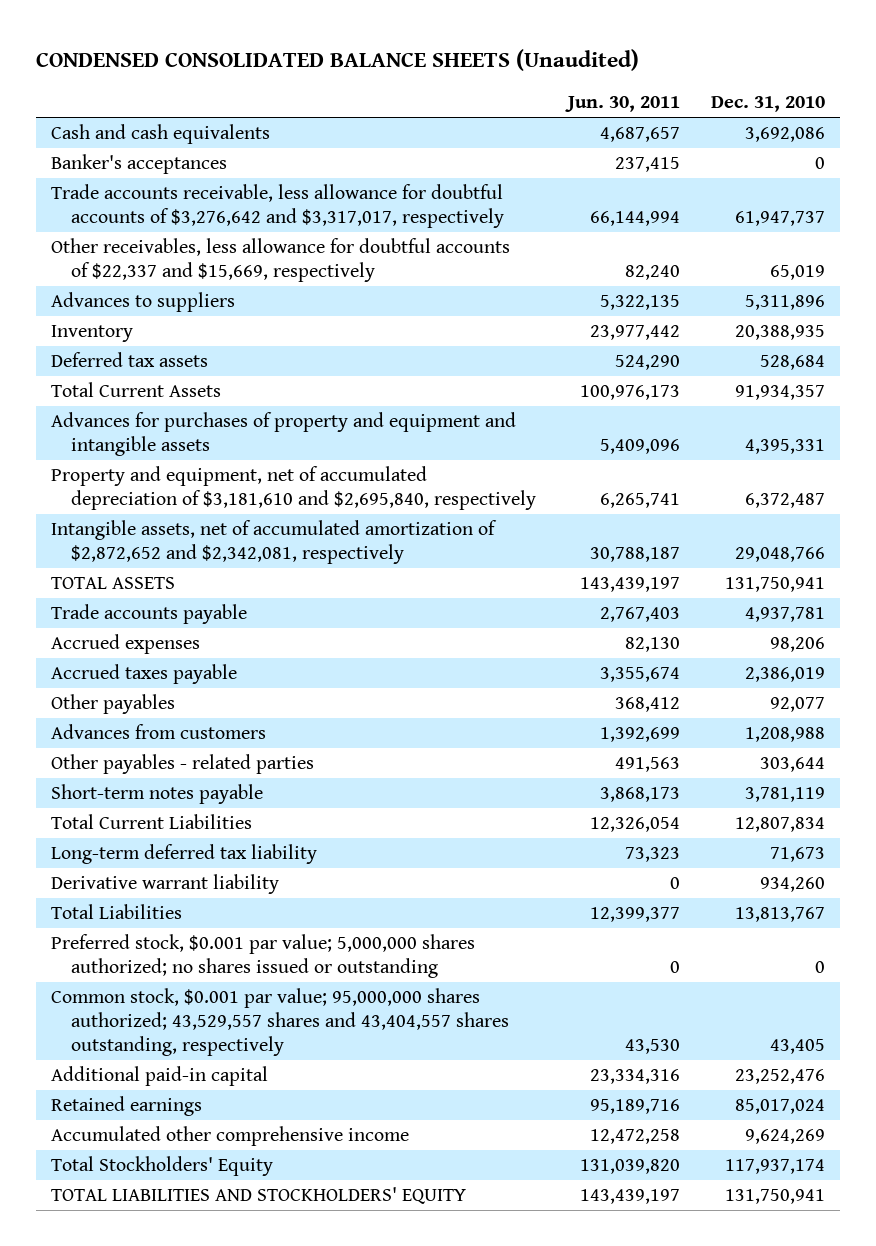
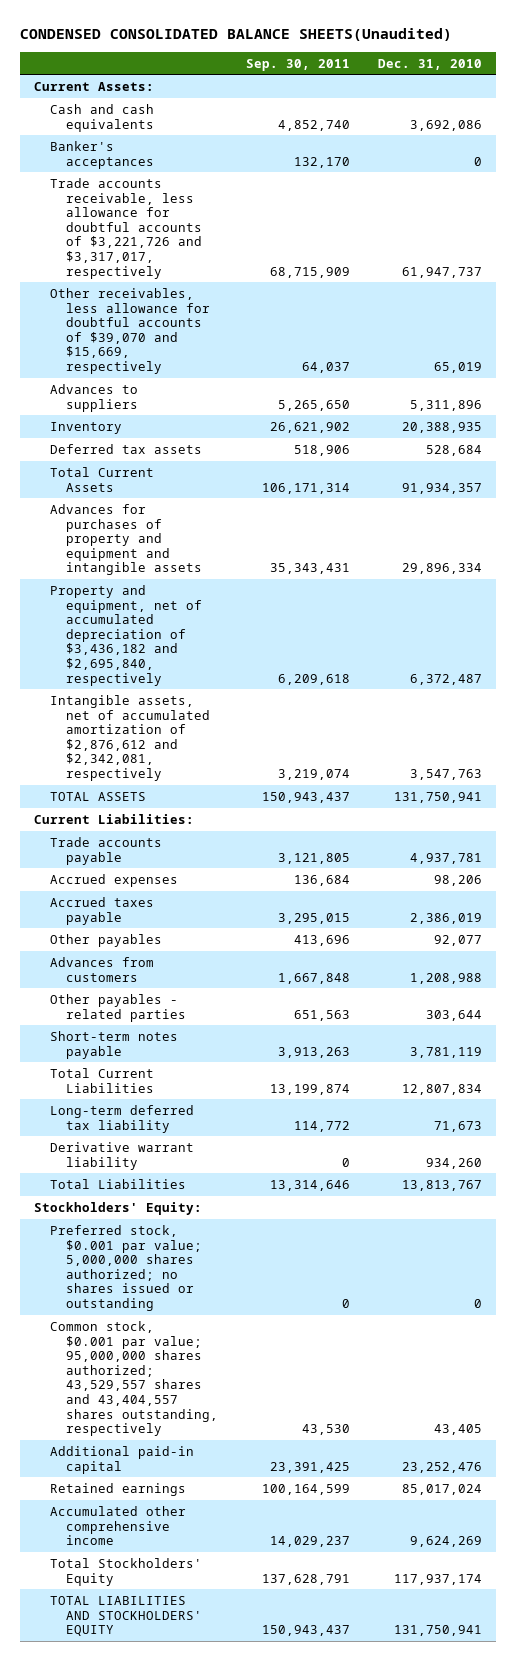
[35,48,639,71] CONDENSED CONSOLIDATED BALANCE SHEETS (Unaudited) -> [19,28,452,42] CONDENSED CONSOLIDATED BALANCE SHEETS(Unaudited)
[564,96,680,113] Jun. 30, 2011 -> none
none -> [245,58,350,71] Sep. 30, 2011
none -> [33,81,154,91] Current Assets:
[51,184,505,229] Trade accounts receivable, less allowance for doubtful accounts of $3,276,642 and $3,317,017, respectively -> [49,177,202,279] Trade accounts receivable, less allowance for doubtful accounts of $3,221,726 and $3,317,017, respectively
[51,238,511,283] Other receivables, less allowance for doubtful accounts of $22,337 and $15,669, respectively -> [49,287,210,375] Other receivables, less allowance for doubtful accounts of $39,070 and $15,669, respectively
[744,439,825,455] 4,395,331 -> [402,563,483,575] 29,896,334
[51,466,537,511] Property and equipment, net of accumulated depreciation of $3,181,610 and $2,695,840, respectively -> [49,584,202,686] Property and equipment, net of accumulated depreciation of $3,436,182 and $2,695,840, respectively
[51,520,498,565] Intangible assets, net of accumulated amortization of $2,872,652 and $2,342,081, respectively -> [49,694,210,782] Intangible assets, net of accumulated amortization of $2,876,612 and $2,342,081, respectively
[734,547,825,563] 29,048,766 -> [410,769,483,781] 3,547,763
none -> [33,813,194,824] Current Liabilities:
none -> [33,1201,202,1215] Stockholders' Equity:

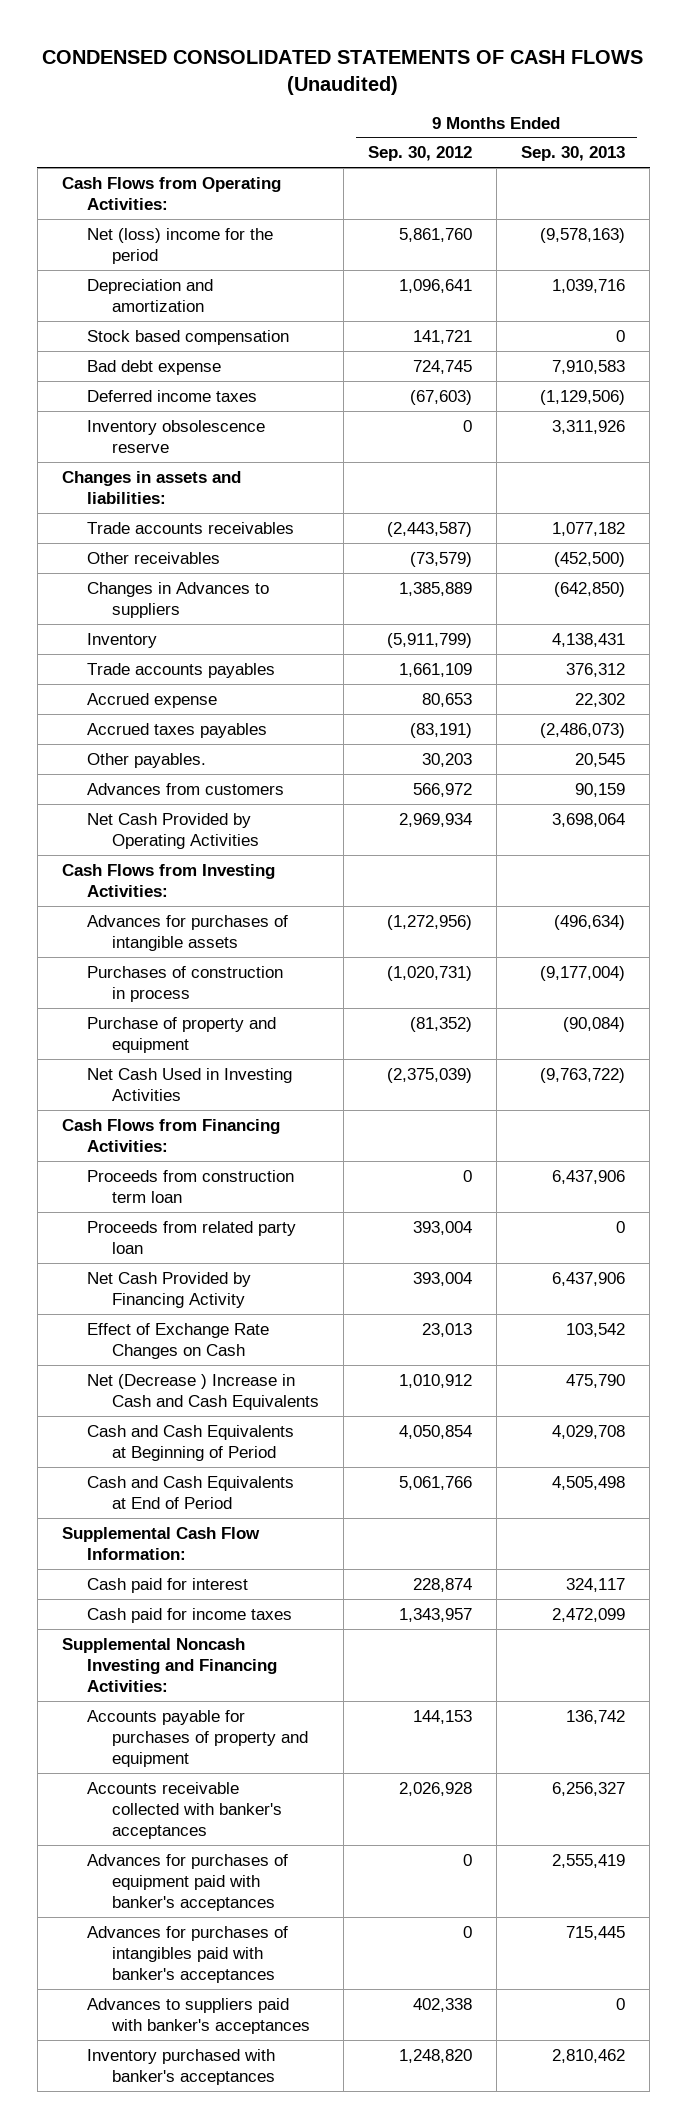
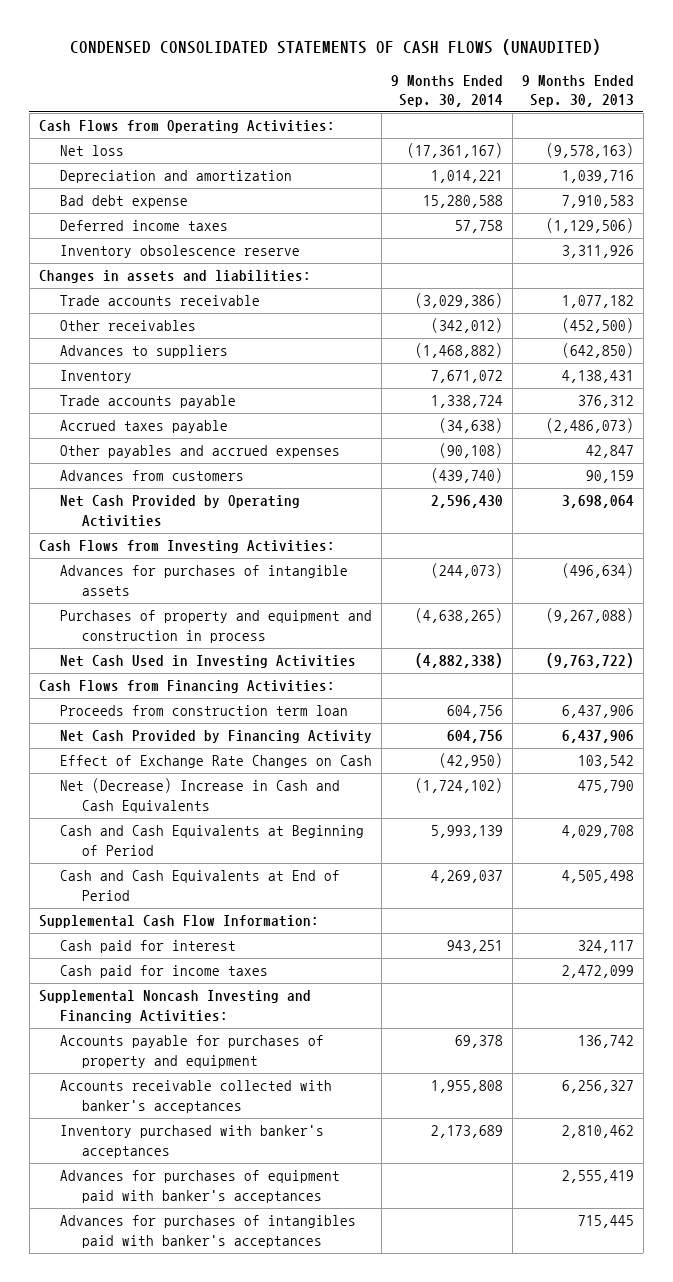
[42,49,644,95] CONDENSED CONSOLIDATED STATEMENTS OF CASH FLOWS (Unaudited) -> [70,39,602,56] CONDENSED CONSOLIDATED STATEMENTS OF CASH FLOWS (UNAUDITED)
[367,146,472,162] Sep. 30, 2012 -> none
none -> [391,74,504,108] 9 Months Ended Sep. 30, 2014
[86,227,273,264] Net (loss) income for the period -> [60,145,125,157] Net loss
[86,329,289,345] Stock based compensation -> none
[86,521,294,534] Trade accounts receivables -> [60,295,261,307] Trade accounts receivable
[86,581,269,618] Changes in Advances to suppliers -> [60,345,229,359] Advances to suppliers
[86,692,217,708] Accrued expense -> none
[86,752,206,768] Other payables. -> none
[86,662,275,678] Trade accounts payables -> [60,395,237,409] Trade accounts payable
[86,722,267,738] Accrued taxes payables -> [60,420,229,434] Accrued taxes payable
none -> [60,445,341,459] Other payables and accrued expenses
[86,965,283,1002] Purchases of construction in process -> none
[86,1016,276,1053] Purchase of property and equipment -> [60,610,373,643] Purchases of property and equipment and construction in process
[563,1016,626,1032] (90,084) -> [546,608,635,624] (9,267,088)
[86,1220,296,1254] Proceeds from related party loan -> none
[86,1373,319,1410] Net (Decrease ) Increase in Cash and Cash Equivalents -> [60,778,341,813] Net (Decrease) Increase in Cash and Cash Equivalents
[86,2048,275,2085] Inventory purchased with banker's acceptances -> [60,1125,325,1158] Inventory purchased with banker's acceptances
[86,1997,310,2034] Advances to suppliers paid with banker's acceptances -> none

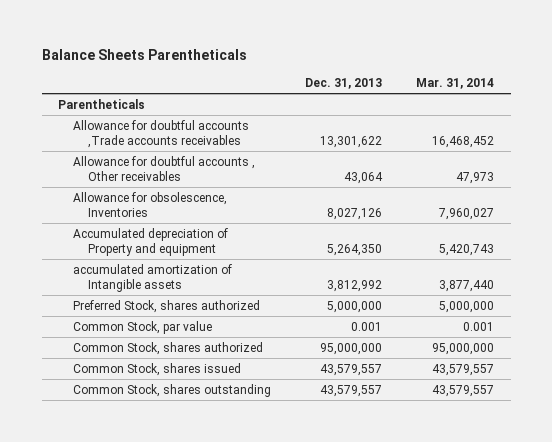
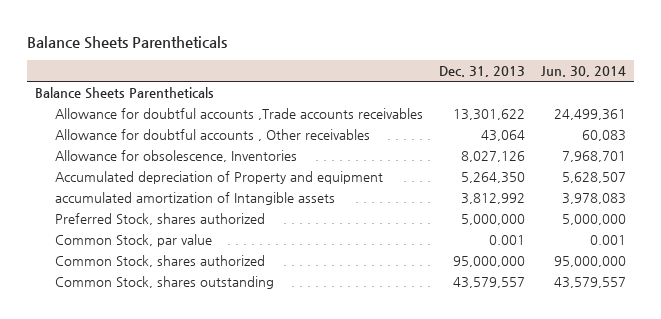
[415,78,494,90] Mar. 31, 2014 -> none
none -> [541,66,627,78] Jun. 30, 2014
[58,98,146,109] Parentheticals -> none
none -> [34,87,214,100] Balance Sheets Parentheticals
[73,362,242,376] Common Stock, shares issued -> none

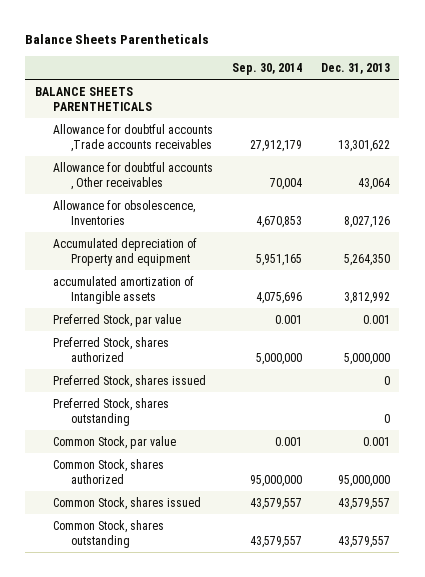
[541,66,627,78] Jun. 30, 2014 -> none
none -> [231,62,302,75] Sep. 30, 2014
[34,87,214,100] Balance Sheets Parentheticals -> [34,86,153,111] BALANCE SHEETS PARENTHETICALS
none -> [53,313,182,327] Preferred Stock, par value
none -> [53,374,207,388] Preferred Stock, shares issued
none -> [53,397,170,426] Preferred Stock, shares outstanding
none -> [53,496,202,510] Common Stock, shares issued

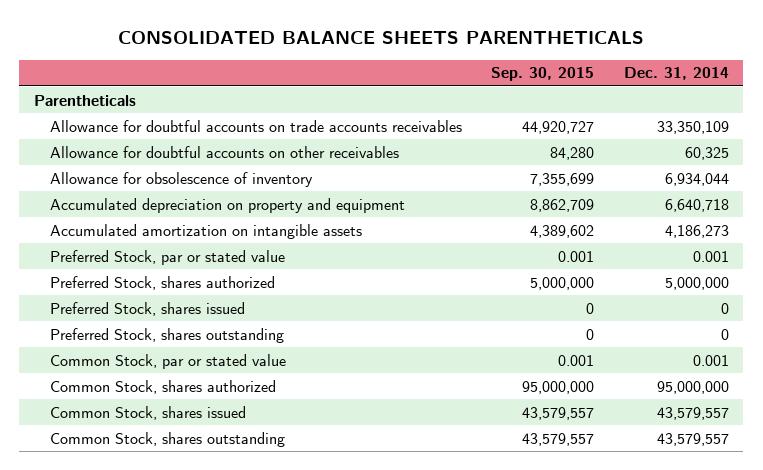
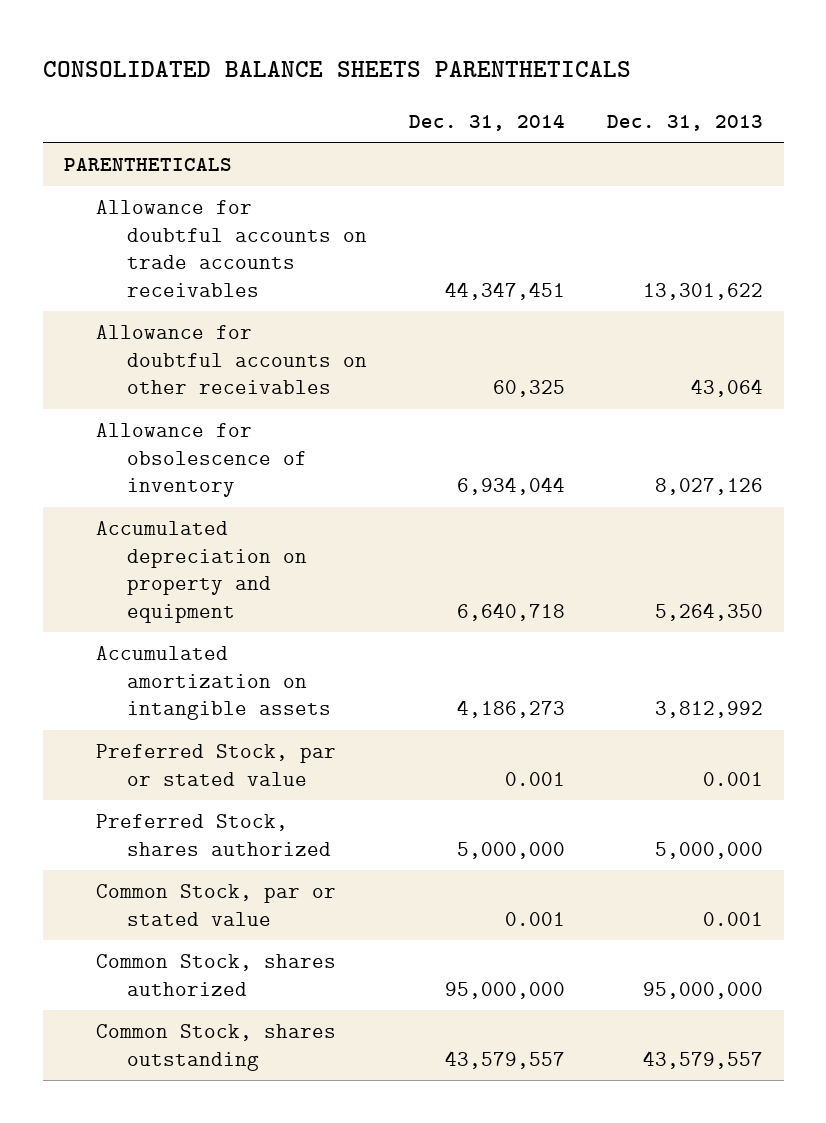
[491,67,595,82] Sep. 30, 2015 -> none
none -> [606,114,763,131] Dec. 31, 2013
[34,94,137,106] Parentheticals -> [63,158,232,172] PARENTHETICALS
[656,120,729,134] 33,350,109 -> [445,281,566,300] 44,347,451
[49,301,245,316] Preferred Stock, shares issued -> none
[49,327,284,343] Preferred Stock, shares outstanding -> none
[49,405,246,420] Common Stock, shares issued -> none

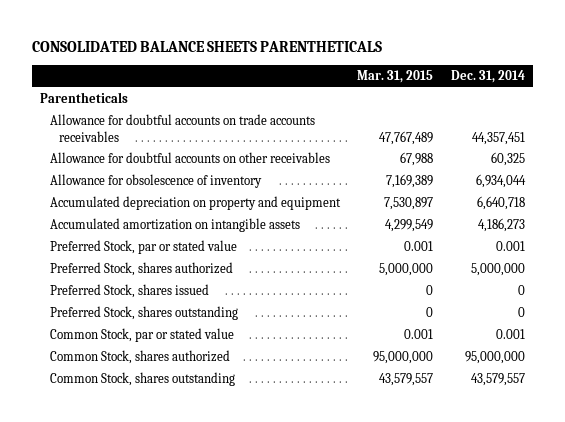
[606,114,763,131] Dec. 31, 2013 -> none
none -> [357,70,434,84] Mar. 31, 2015
[63,158,232,172] PARENTHETICALS -> [40,92,129,104] Parentheticals
[445,281,566,300] 44,347,451 -> [471,131,525,145] 44,357,451
none -> [49,284,209,299] Preferred Stock, shares issued
none -> [49,306,238,321] Preferred Stock, shares outstanding

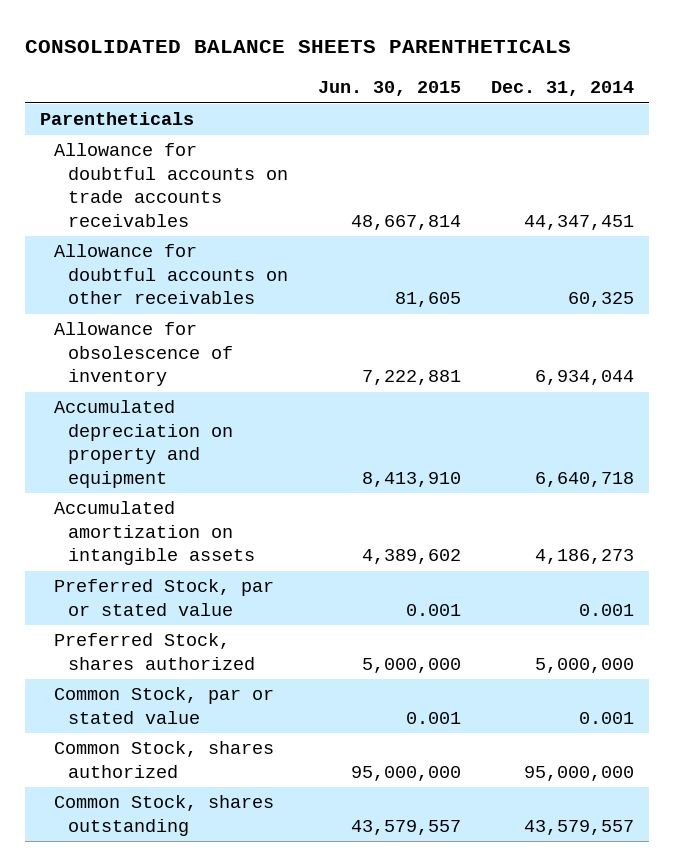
[357,70,434,84] Mar. 31, 2015 -> none
none -> [318,81,462,97] Jun. 30, 2015
[471,131,525,145] 44,357,451 -> [524,214,635,230] 44,347,451
[49,284,209,299] Preferred Stock, shares issued -> none
[49,306,238,321] Preferred Stock, shares outstanding -> none

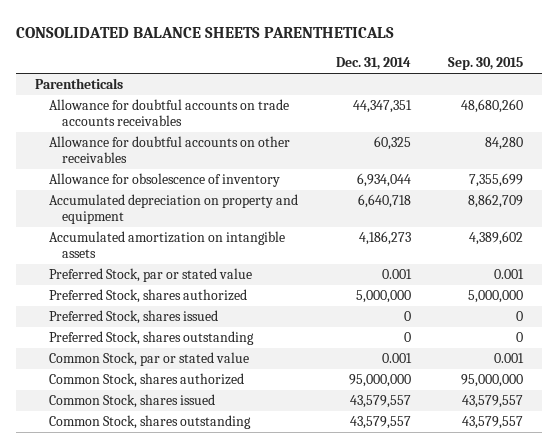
[318,81,462,97] Jun. 30, 2015 -> none
none -> [448,57,524,71] Sep. 30, 2015
[524,214,635,230] 44,347,451 -> [352,100,412,114] 44,347,351
none -> [48,310,218,325] Preferred Stock, shares issued
none -> [48,331,254,346] Preferred Stock, shares outstanding
none -> [48,394,215,409] Common Stock, shares issued

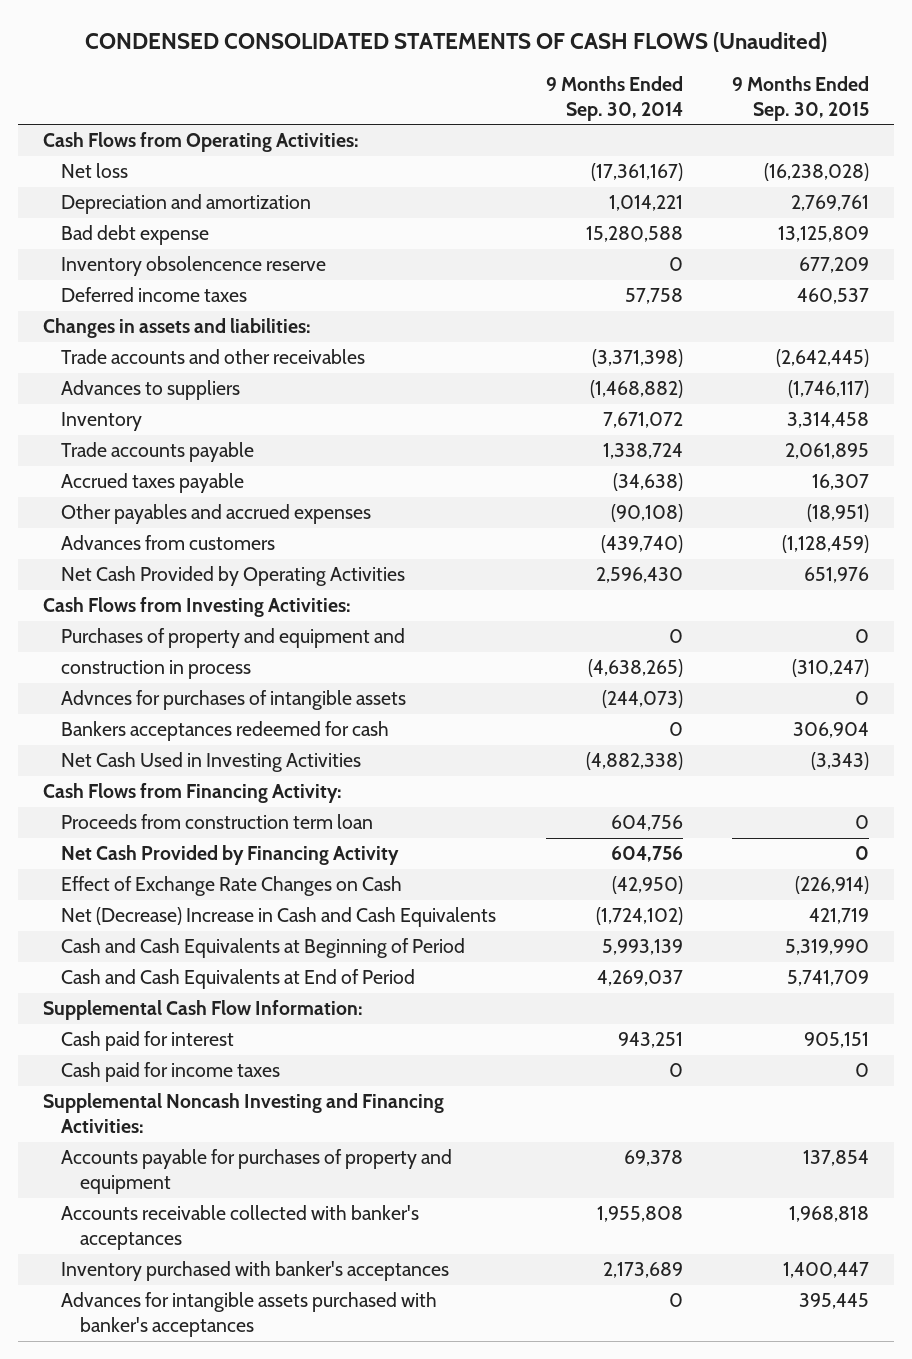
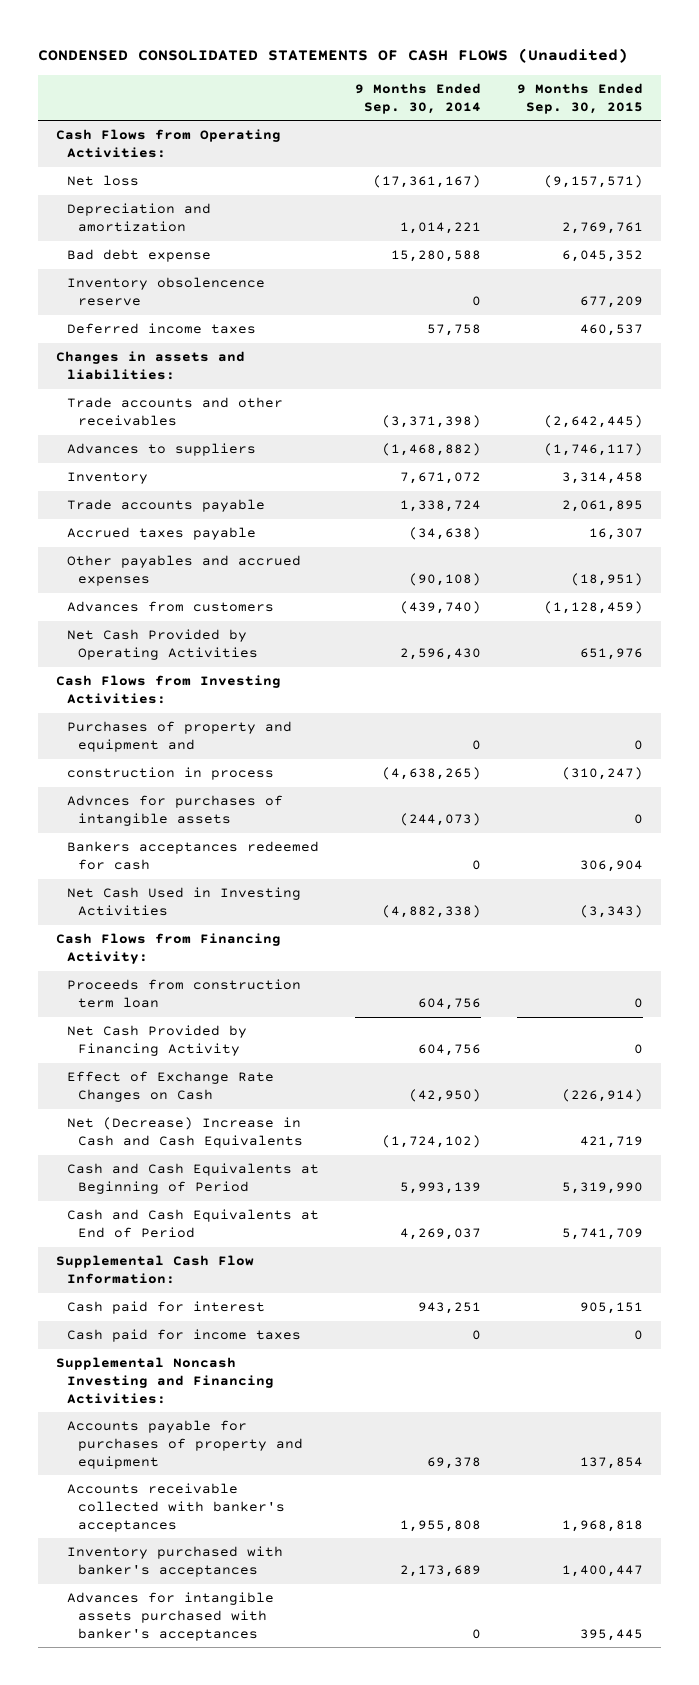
[764,163,870,182] (16,238,028) -> [543,175,643,189] (9,157,571)
[778,226,870,243] 13,125,809 -> [561,250,643,263] 6,045,352

